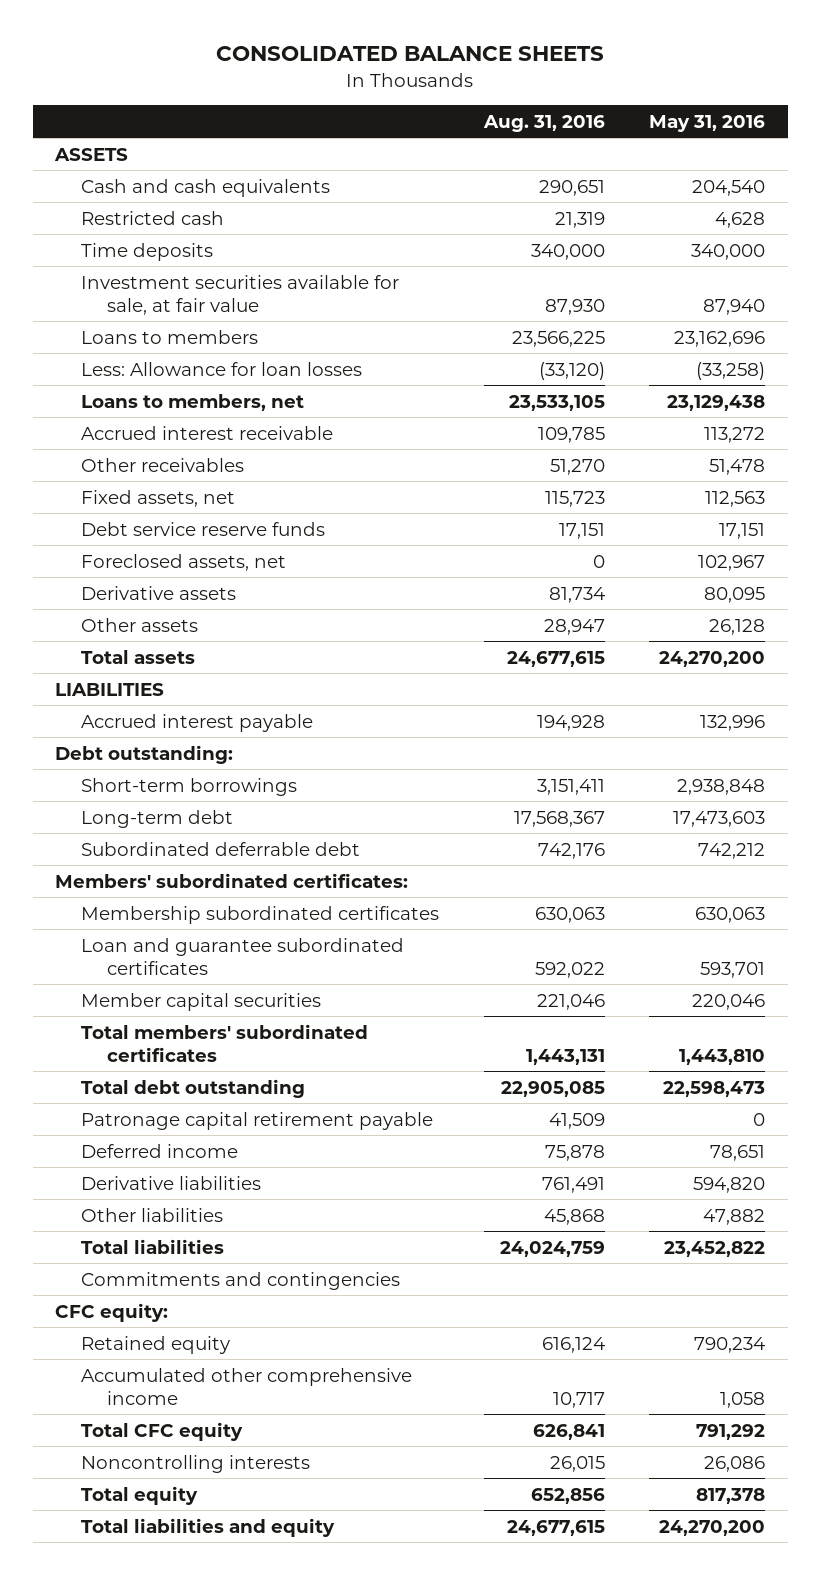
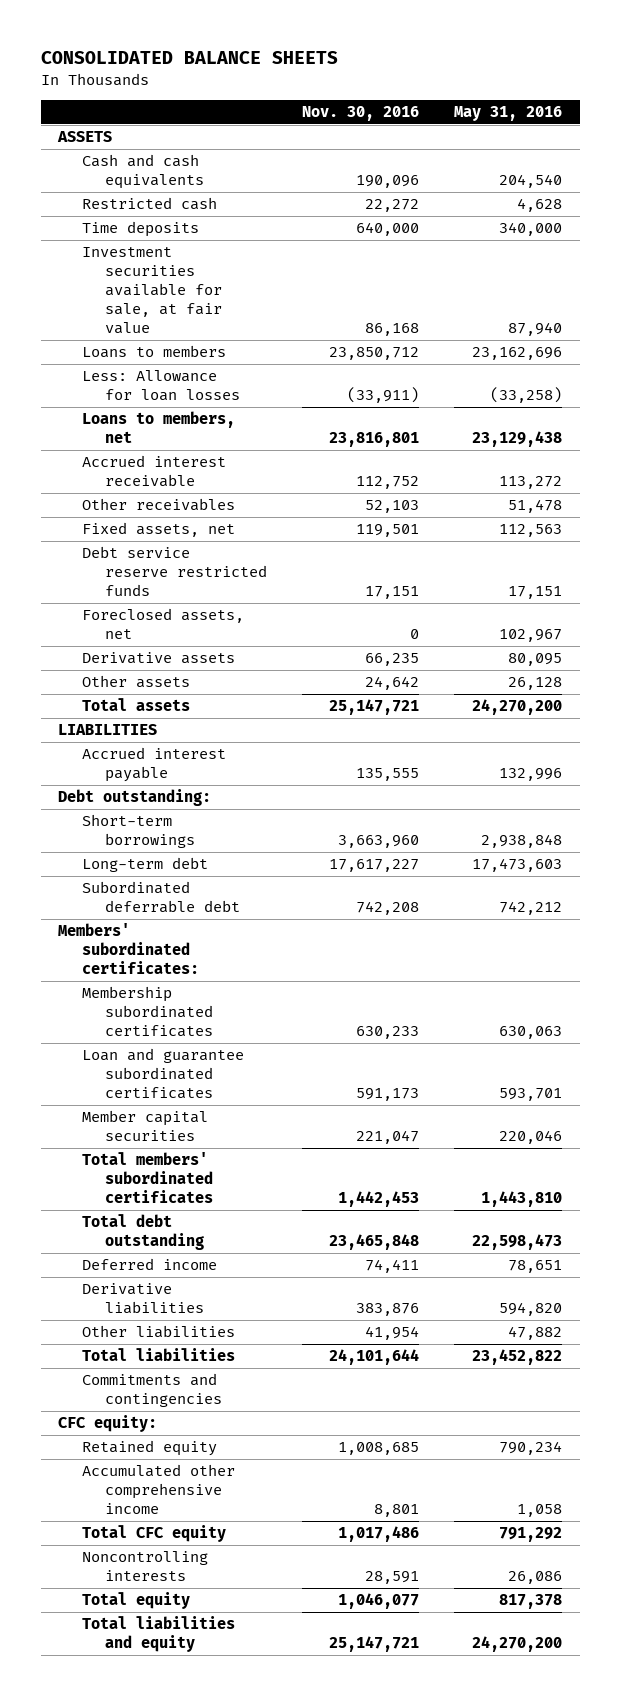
[482,114,605,132] Aug. 31, 2016 -> none
none -> [302,106,420,122] Nov. 30, 2016
[80,521,325,536] Debt service reserve funds -> [81,546,267,597] Debt service reserve restricted funds
[80,1111,433,1130] Patronage capital retirement payable -> none

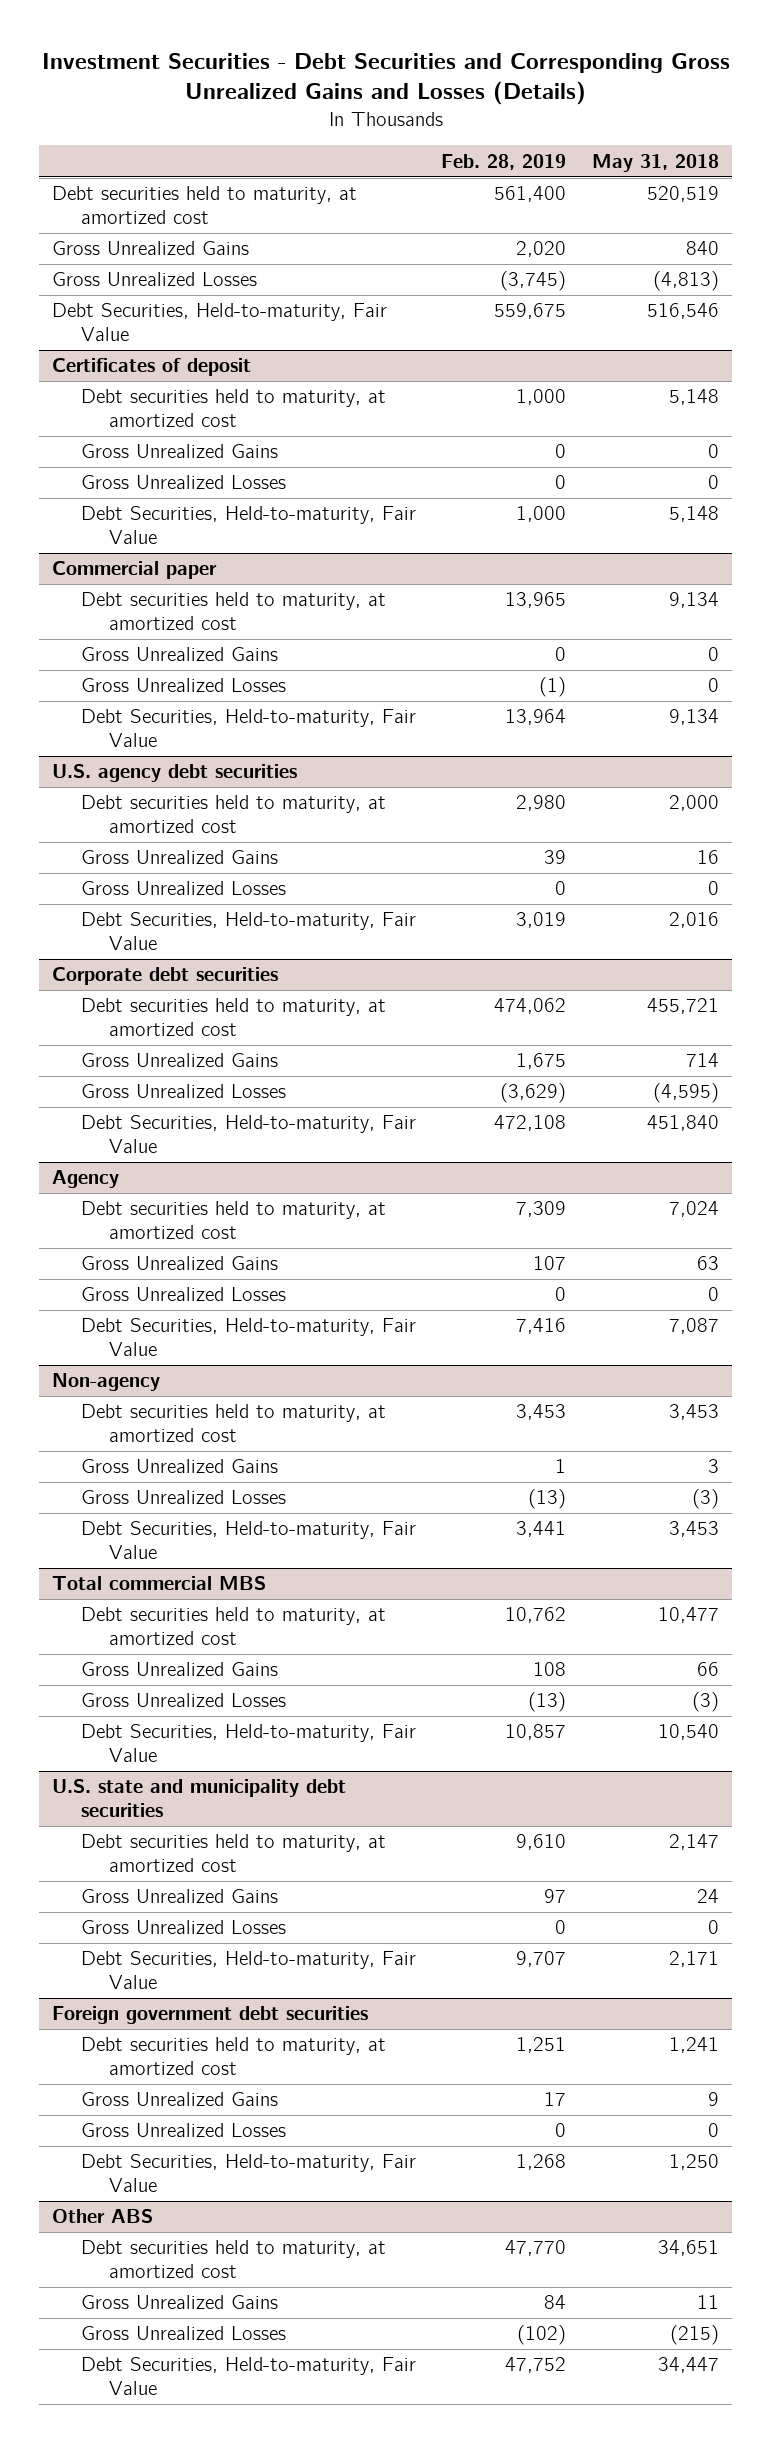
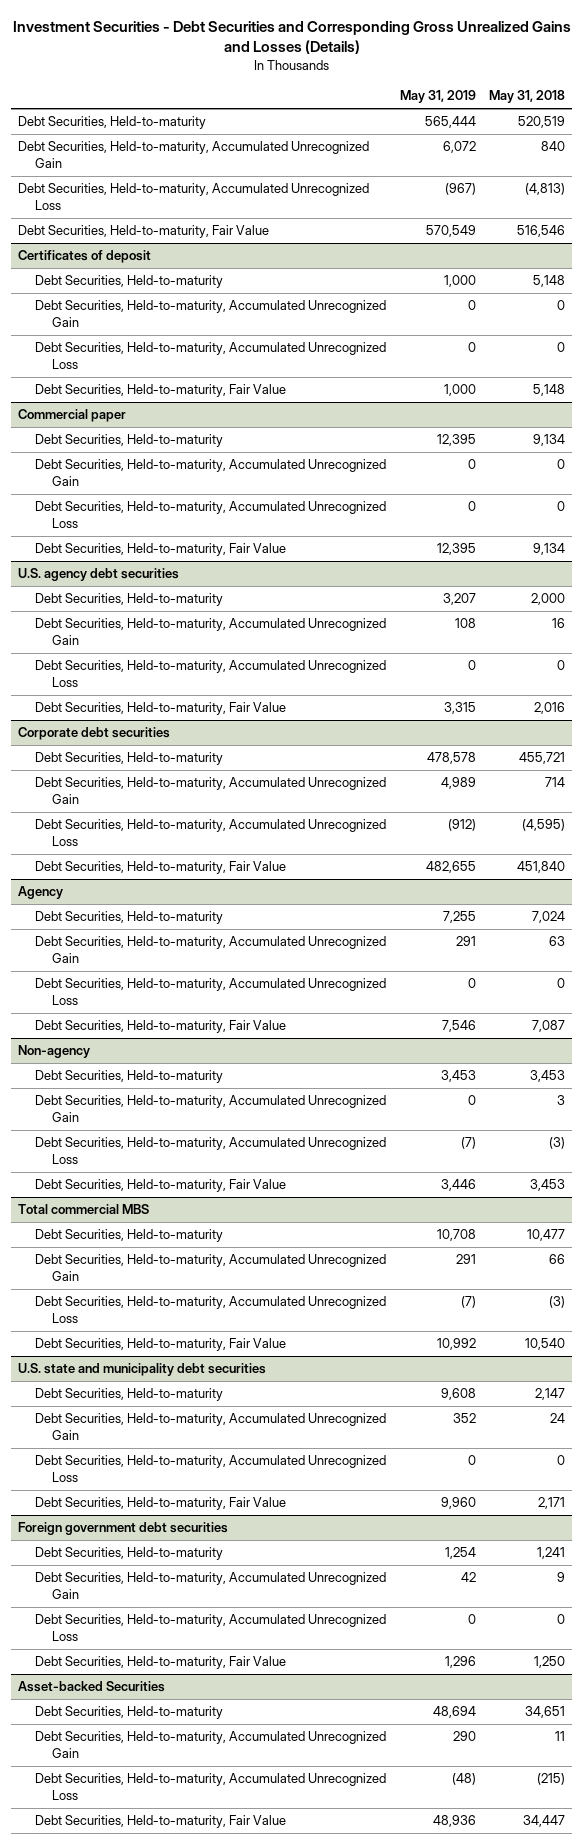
[441,153,567,170] Feb. 28, 2019 -> none
none -> [399,90,476,104] May 31, 2019
[52,186,358,224] Debt securities held to maturity, at amortized cost -> [18,116,207,130] Debt Securities, Held-to-maturity
[52,241,250,256] Gross Unrealized Gains -> [18,141,370,169] Debt Securities, Held-to-maturity, Accumulated Unrecognized Gain
[52,272,258,287] Gross Unrealized Losses -> [18,183,370,211] Debt Securities, Held-to-maturity, Accumulated Unrecognized Loss
[80,389,386,427] Debt securities held to maturity, at amortized cost -> [35,275,224,289] Debt Securities, Held-to-maturity
[80,444,278,459] Gross Unrealized Gains -> [35,300,387,328] Debt Securities, Held-to-maturity, Accumulated Unrecognized Gain
[80,475,286,490] Gross Unrealized Losses -> [35,342,387,370] Debt Securities, Held-to-maturity, Accumulated Unrecognized Loss
[80,592,386,630] Debt securities held to maturity, at amortized cost -> [35,434,224,448] Debt Securities, Held-to-maturity
[80,647,278,662] Gross Unrealized Gains -> [35,459,387,487] Debt Securities, Held-to-maturity, Accumulated Unrecognized Gain
[80,678,286,693] Gross Unrealized Losses -> [35,501,387,529] Debt Securities, Held-to-maturity, Accumulated Unrecognized Loss
[80,795,386,833] Debt securities held to maturity, at amortized cost -> [35,593,224,607] Debt Securities, Held-to-maturity
[80,850,278,865] Gross Unrealized Gains -> [35,618,387,646] Debt Securities, Held-to-maturity, Accumulated Unrecognized Gain
[80,881,286,896] Gross Unrealized Losses -> [35,660,387,688] Debt Securities, Held-to-maturity, Accumulated Unrecognized Loss
[80,998,386,1036] Debt securities held to maturity, at amortized cost -> [35,752,224,766] Debt Securities, Held-to-maturity
[80,1053,278,1068] Gross Unrealized Gains -> [35,777,387,805] Debt Securities, Held-to-maturity, Accumulated Unrecognized Gain
[80,1084,286,1099] Gross Unrealized Losses -> [35,819,387,847] Debt Securities, Held-to-maturity, Accumulated Unrecognized Loss
[80,1201,386,1239] Debt securities held to maturity, at amortized cost -> [35,911,224,925] Debt Securities, Held-to-maturity
[80,1256,278,1271] Gross Unrealized Gains -> [35,936,387,964] Debt Securities, Held-to-maturity, Accumulated Unrecognized Gain
[80,1287,286,1302] Gross Unrealized Losses -> [35,978,387,1006] Debt Securities, Held-to-maturity, Accumulated Unrecognized Loss
[80,1404,386,1442] Debt securities held to maturity, at amortized cost -> [35,1070,224,1084] Debt Securities, Held-to-maturity
[80,1459,278,1474] Gross Unrealized Gains -> [35,1095,387,1123] Debt Securities, Held-to-maturity, Accumulated Unrecognized Gain
[80,1490,286,1505] Gross Unrealized Losses -> [35,1137,387,1165] Debt Securities, Held-to-maturity, Accumulated Unrecognized Loss
[80,1607,386,1645] Debt securities held to maturity, at amortized cost -> [35,1229,224,1243] Debt Securities, Held-to-maturity
[80,1662,278,1677] Gross Unrealized Gains -> [35,1254,387,1282] Debt Securities, Held-to-maturity, Accumulated Unrecognized Gain
[80,1693,286,1708] Gross Unrealized Losses -> [35,1296,387,1324] Debt Securities, Held-to-maturity, Accumulated Unrecognized Loss
[80,1834,386,1872] Debt securities held to maturity, at amortized cost -> [35,1388,224,1402] Debt Securities, Held-to-maturity
[80,1889,278,1904] Gross Unrealized Gains -> [35,1413,387,1441] Debt Securities, Held-to-maturity, Accumulated Unrecognized Gain
[80,1920,286,1935] Gross Unrealized Losses -> [35,1455,387,1483] Debt Securities, Held-to-maturity, Accumulated Unrecognized Loss
[80,2037,386,2075] Debt securities held to maturity, at amortized cost -> [35,1547,224,1561] Debt Securities, Held-to-maturity
[80,2092,278,2107] Gross Unrealized Gains -> [35,1572,387,1600] Debt Securities, Held-to-maturity, Accumulated Unrecognized Gain
[80,2123,286,2138] Gross Unrealized Losses -> [35,1614,387,1642] Debt Securities, Held-to-maturity, Accumulated Unrecognized Loss
[52,2209,154,2224] Other ABS -> [18,1681,166,1693] Asset-backed Securities
[80,2240,386,2278] Debt securities held to maturity, at amortized cost -> [35,1706,224,1720] Debt Securities, Held-to-maturity
[80,2295,278,2310] Gross Unrealized Gains -> [35,1731,387,1759] Debt Securities, Held-to-maturity, Accumulated Unrecognized Gain
[80,2326,286,2341] Gross Unrealized Losses -> [35,1773,387,1801] Debt Securities, Held-to-maturity, Accumulated Unrecognized Loss

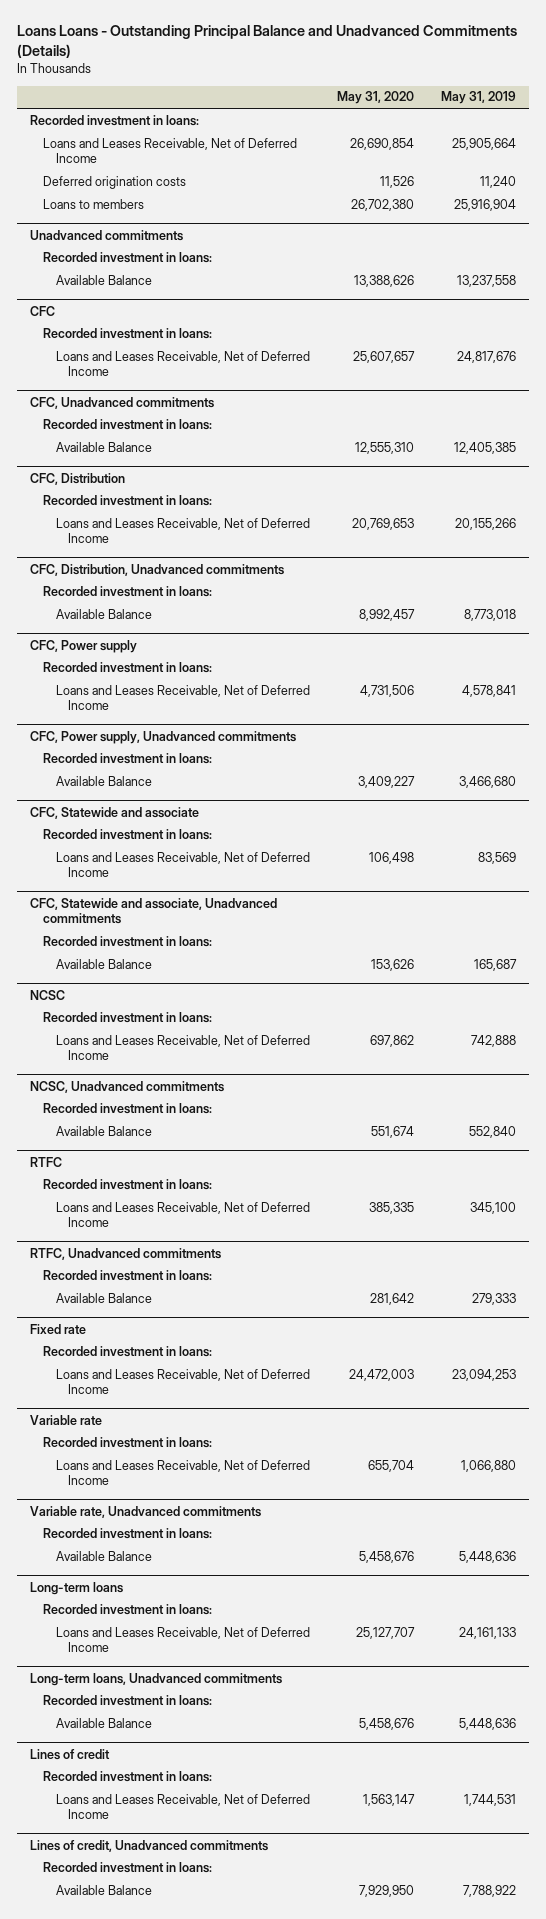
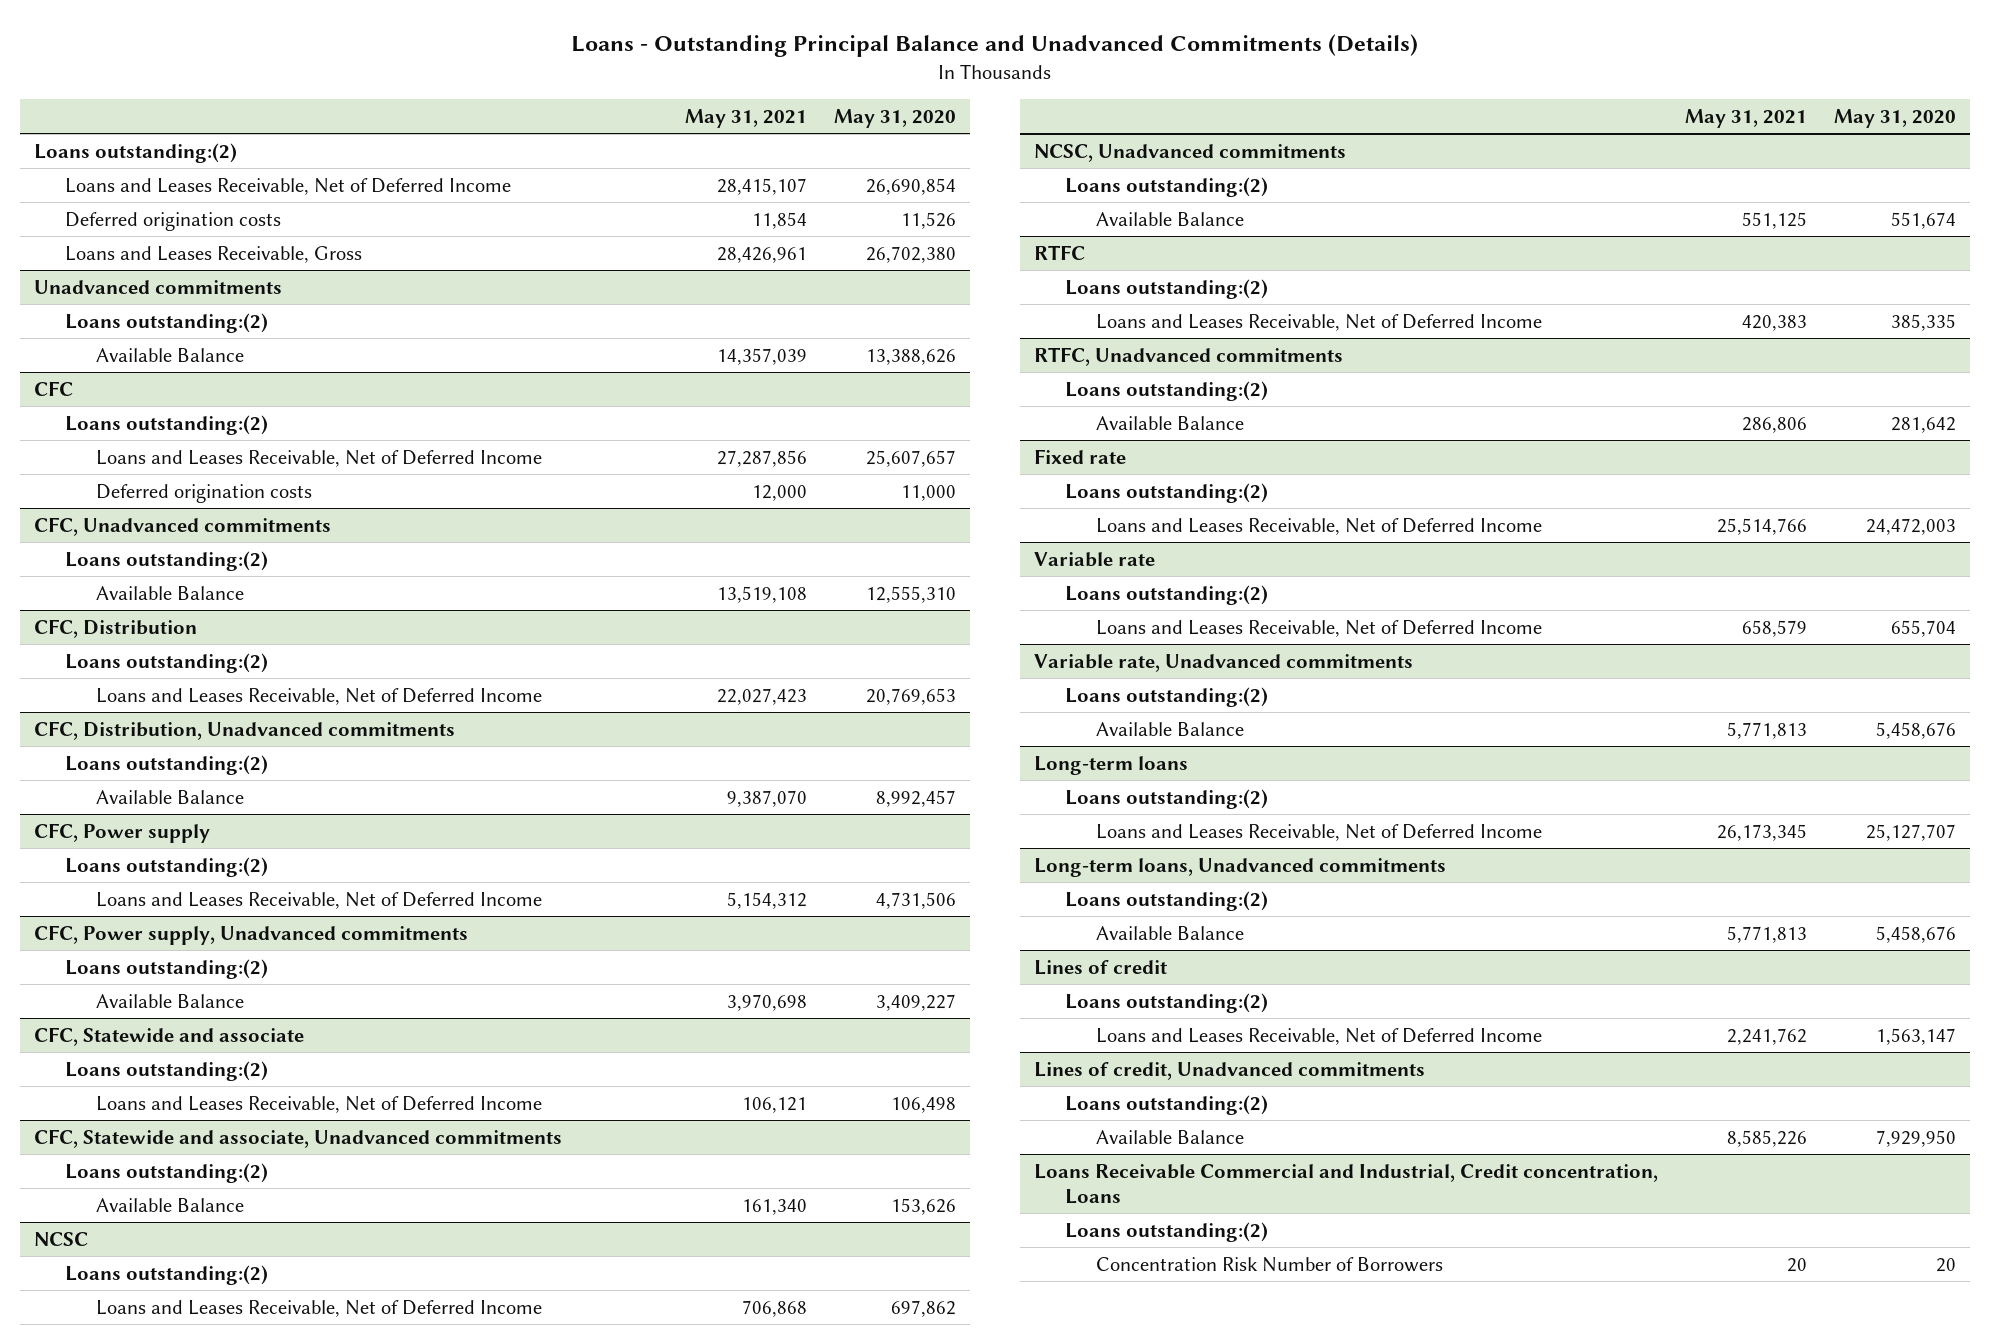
[16,25,517,58] Loans Loans - Outstanding Principal Balance and Unadvanced Commitments (Details) -> [570,34,1418,58] Loans - Outstanding Principal Balance and Unadvanced Commitments (Details)
[440,91,516,105] May 31, 2019 -> none
none -> [684,108,807,128] May 31, 2021
[30,114,200,126] Recorded investment in loans: -> [33,142,237,163] Loans outstanding:(2)
[42,198,144,209] Loans to members -> [64,245,362,263] Loans and Leases Receivable, Gross
[42,251,212,263] Recorded investment in loans: -> [64,312,268,333] Loans outstanding:(2)
[42,327,212,339] Recorded investment in loans: -> [64,414,268,435] Loans outstanding:(2)
none -> [95,483,312,503] Deferred origination costs
[42,418,212,430] Recorded investment in loans: -> [64,550,268,571] Loans outstanding:(2)
[42,494,212,506] Recorded investment in loans: -> [64,652,268,673] Loans outstanding:(2)
[42,585,212,597] Recorded investment in loans: -> [64,754,268,775] Loans outstanding:(2)
[42,661,212,673] Recorded investment in loans: -> [64,856,268,877] Loans outstanding:(2)
[42,752,212,764] Recorded investment in loans: -> [64,958,268,979] Loans outstanding:(2)
[42,828,212,840] Recorded investment in loans: -> [64,1060,268,1081] Loans outstanding:(2)
[42,935,212,947] Recorded investment in loans: -> [64,1162,268,1183] Loans outstanding:(2)
[42,1011,212,1023] Recorded investment in loans: -> [64,1264,268,1285] Loans outstanding:(2)
[42,1102,212,1114] Recorded investment in loans: -> [1065,176,1269,197] Loans outstanding:(2)
[42,1178,212,1190] Recorded investment in loans: -> [1065,278,1269,299] Loans outstanding:(2)
[42,1269,212,1281] Recorded investment in loans: -> [1065,380,1269,401] Loans outstanding:(2)
[42,1345,212,1357] Recorded investment in loans: -> [1065,482,1269,503] Loans outstanding:(2)
[42,1436,212,1448] Recorded investment in loans: -> [1065,584,1269,605] Loans outstanding:(2)
[42,1527,212,1539] Recorded investment in loans: -> [1065,686,1269,707] Loans outstanding:(2)
[42,1603,212,1615] Recorded investment in loans: -> [1065,788,1269,809] Loans outstanding:(2)
[42,1694,212,1706] Recorded investment in loans: -> [1065,890,1269,911] Loans outstanding:(2)
[42,1770,212,1782] Recorded investment in loans: -> [1065,992,1269,1013] Loans outstanding:(2)
[42,1861,212,1873] Recorded investment in loans: -> [1065,1094,1269,1115] Loans outstanding:(2)
none -> [1033,1163,1658,1204] Loans Receivable Commercial and Industrial, Credit concentration, Loans
none -> [1065,1221,1269,1242] Loans outstanding:(2)
none -> [1096,1256,1444,1272] Concentration Risk Number of Borrowers

